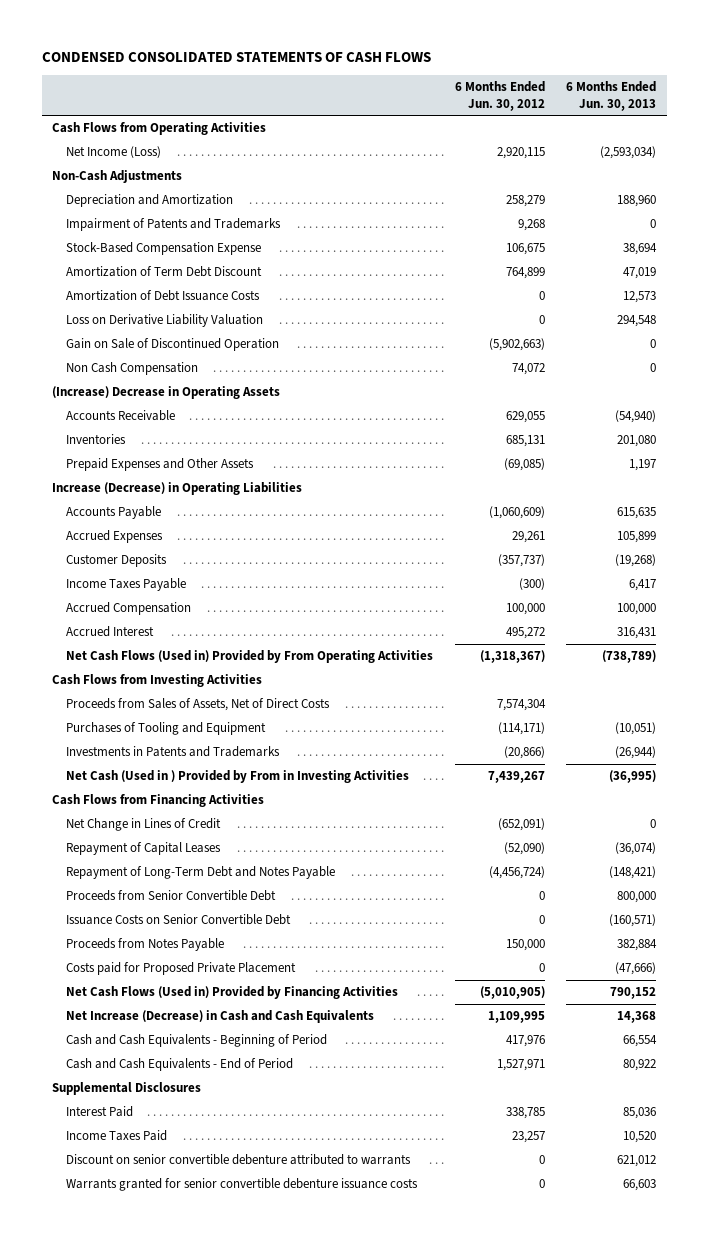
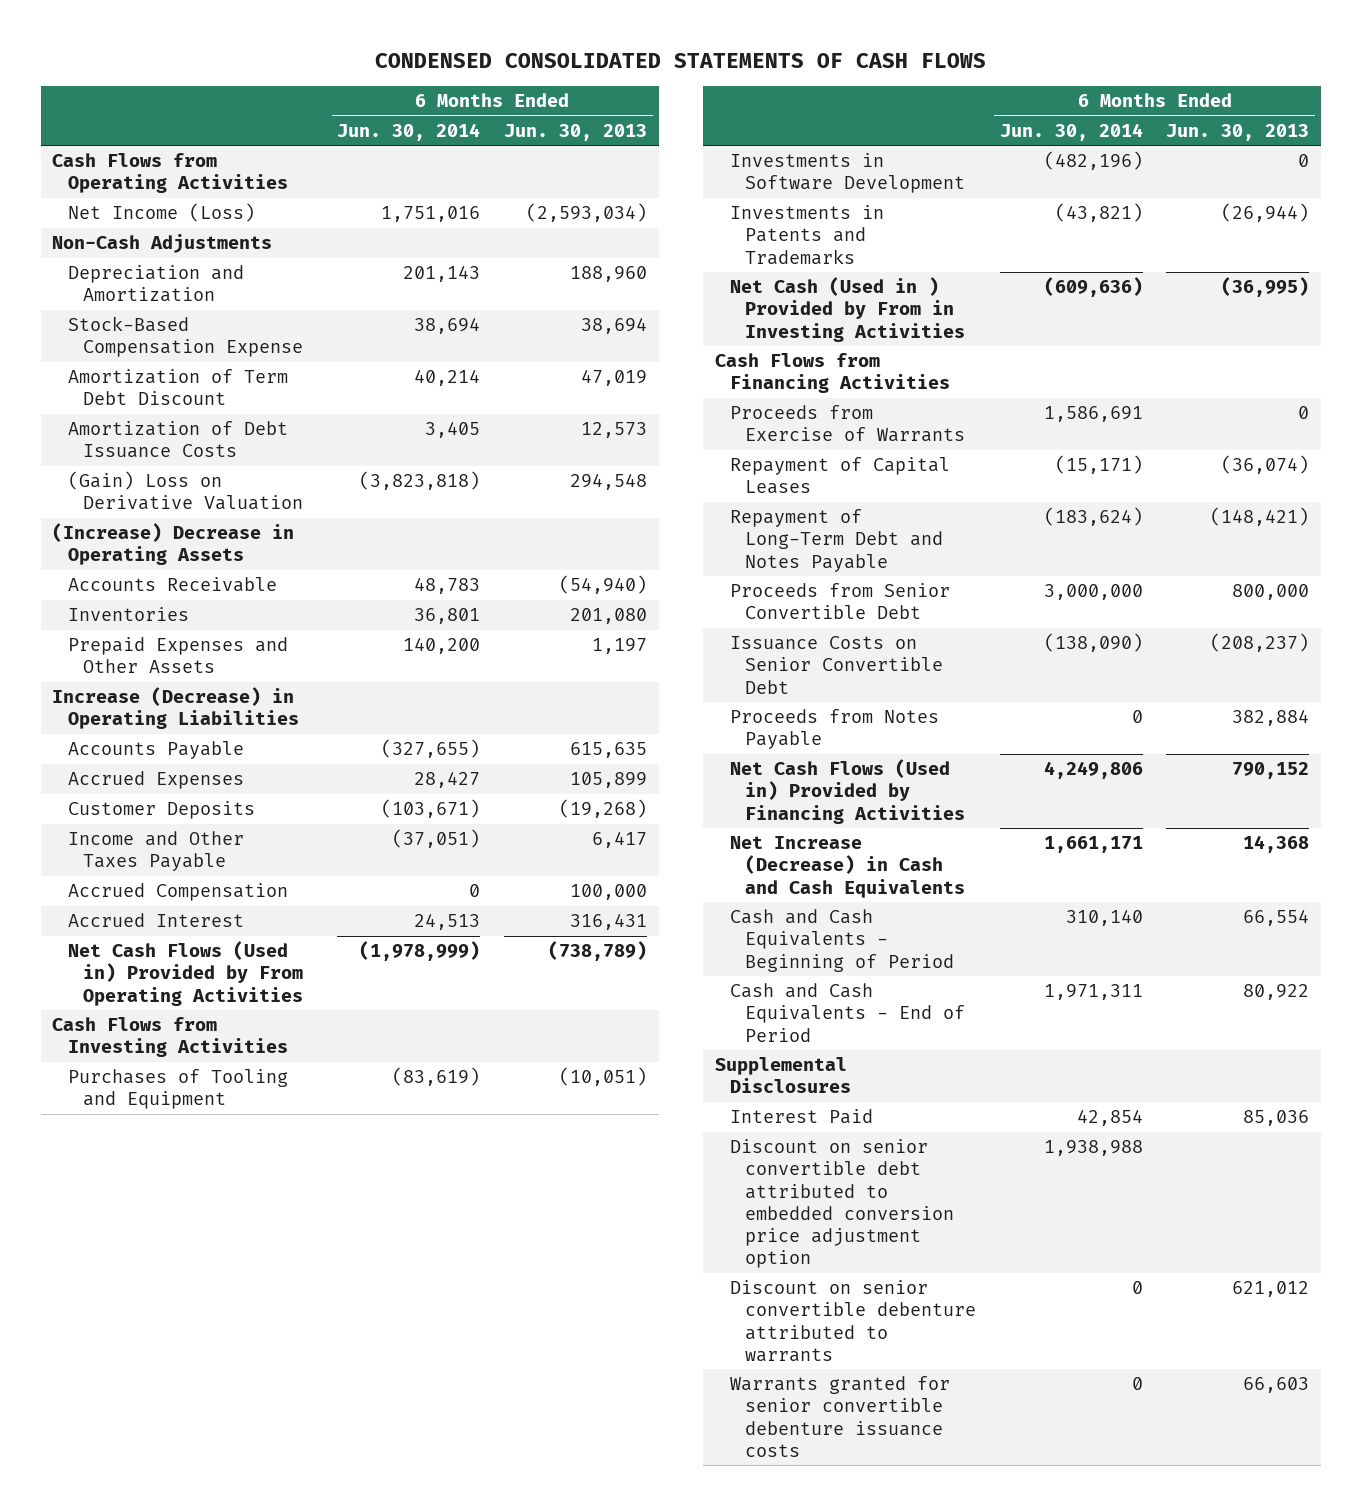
[454,81,545,111] 6 Months Ended Jun. 30, 2012 -> none
none -> [337,122,481,141] Jun. 30, 2014
[66,218,282,232] Impairment of Patents and Trademarks -> none
[66,338,280,352] Gain on Sale of Discontinued Operation -> none
[66,362,199,376] Non Cash Compensation -> none
[66,314,264,328] Loss on Derivative Liability Valuation -> [67,471,304,511] (Gain) Loss on Derivative Valuation
[66,578,187,592] Income Taxes Payable -> [67,831,244,872] Income and Other Taxes Payable
[66,698,331,712] Proceeds from Sales of Assets, Net of Direct Costs -> none
none -> [730,153,966,194] Investments in Software Development
[66,818,222,832] Net Change in Lines of Credit -> none
none -> [730,405,966,443] Proceeds from Exercise of Warrants
[609,914,657,928] (160,571) -> [1210,633,1310,653] (208,237)
[66,962,297,976] Costs paid for Proposed Private Placement -> none
[66,1130,168,1142] Income Taxes Paid -> none
none -> [730,1139,955,1269] Discount on senior convertible debt attributed to embedded conversion price adjustment option

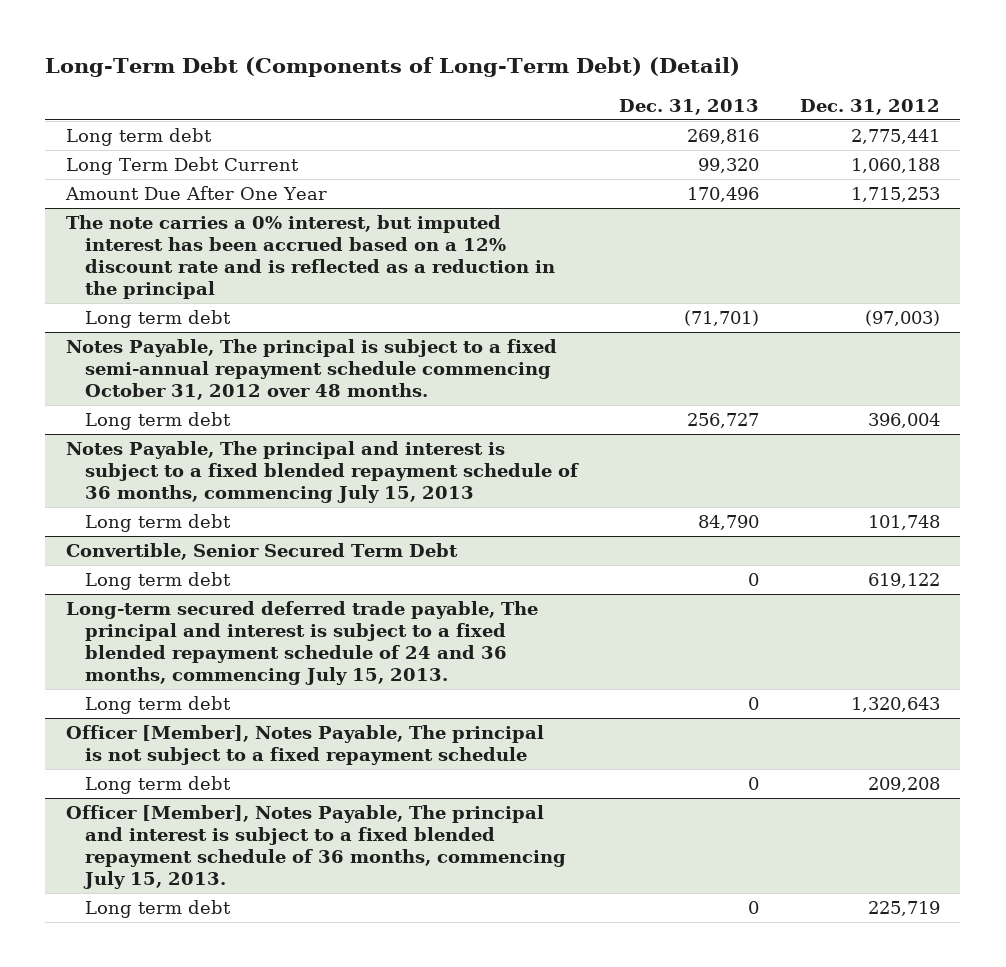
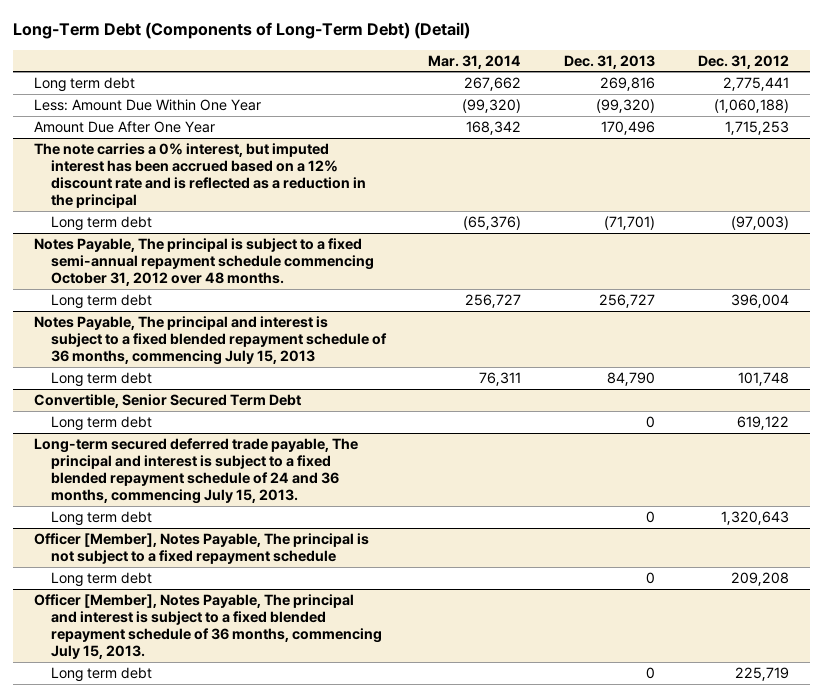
none -> [428,54,522,69] Mar. 31, 2014
[65,157,299,176] Long Term Debt Current -> none
none -> [34,99,262,112] Less: Amount Due Within One Year

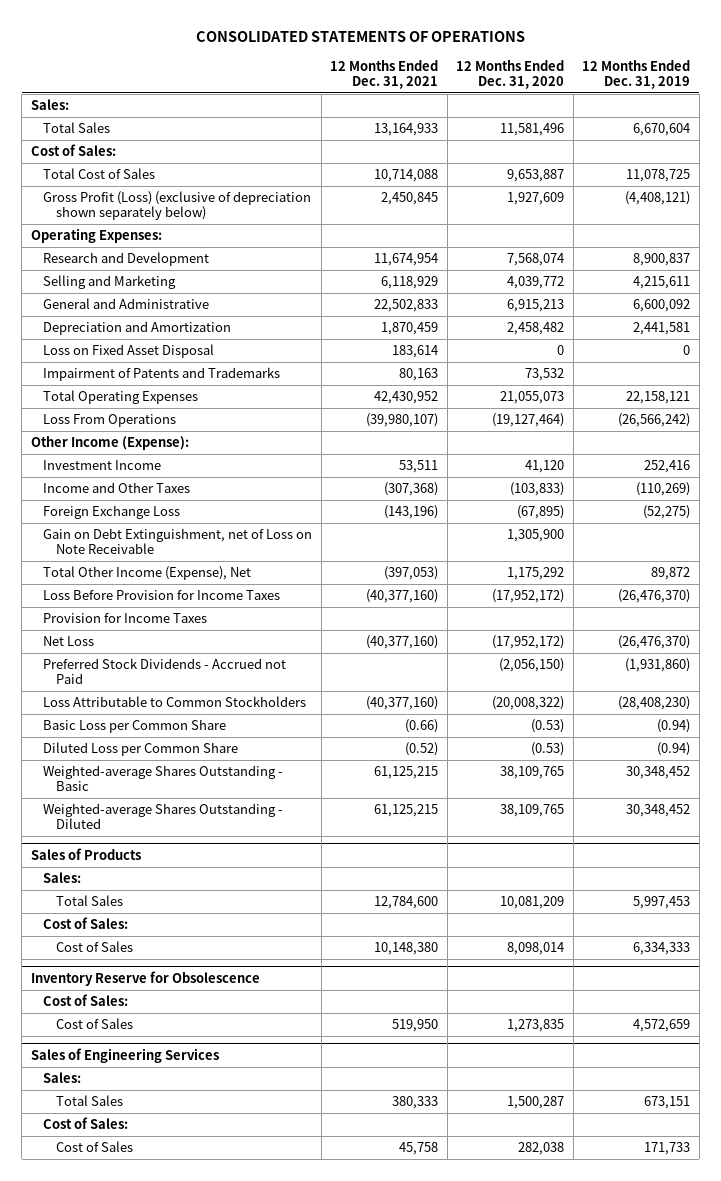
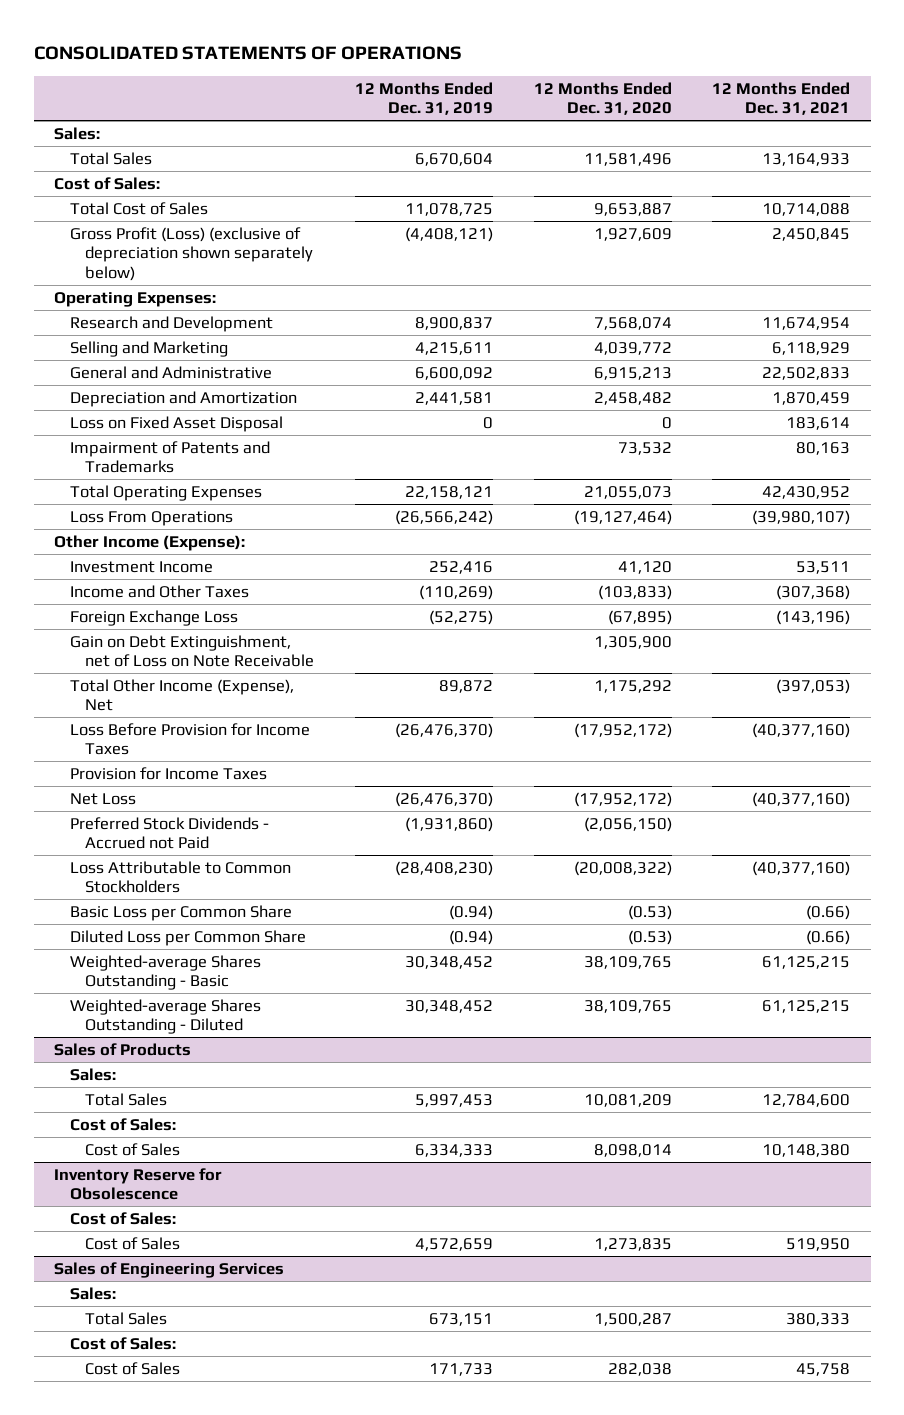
[405,742,439,757] (0.52) -> [806,929,851,945] (0.66)

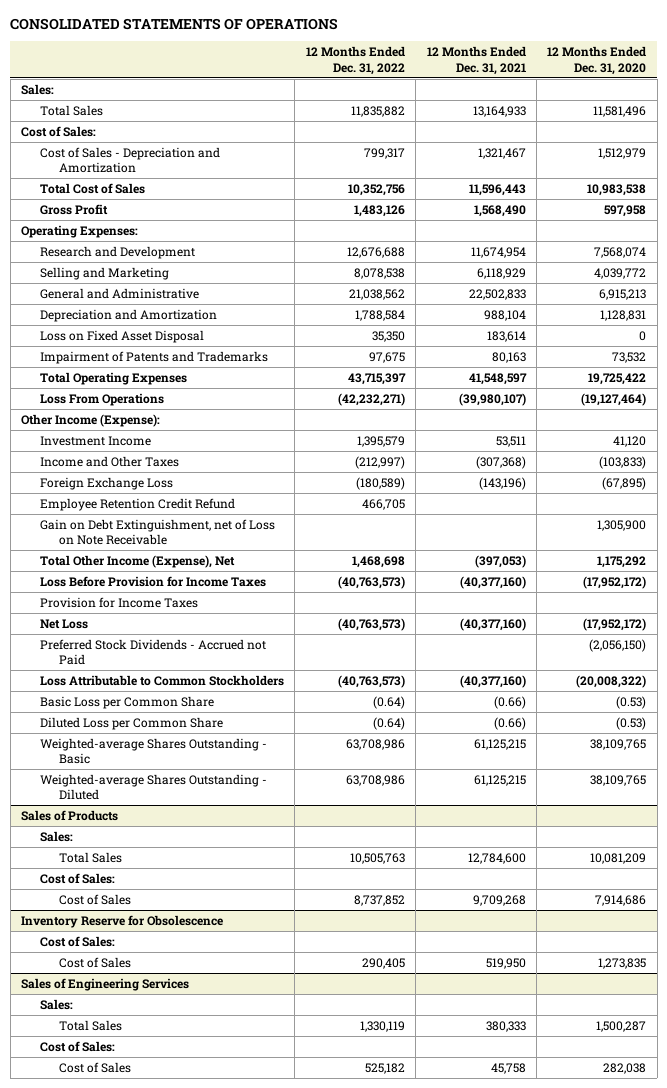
[354,81,493,116] 12 Months Ended Dec. 31, 2019 -> none
none -> [305,45,405,75] 12 Months Ended Dec. 31, 2022
none -> [39,146,220,174] Cost of Sales - Depreciation and Amortization
[593,202,672,216] 9,653,887 -> [587,183,647,196] 10,983,538
[762,202,851,216] 10,714,088 -> [468,183,526,196] 11,596,443
[69,226,314,281] Gross Profit (Loss) (exclusive of depreciation shown separately below) -> [39,203,108,215] Gross Profit
[593,227,672,241] 1,927,609 -> [604,204,647,217] 597,958
[772,227,851,241] 2,450,845 -> [473,204,526,217] 1,568,490
[593,391,672,405] 2,458,482 -> [600,309,647,321] 1,128,831
[772,391,851,405] 1,870,459 -> [483,309,526,321] 988,104
[583,485,672,499] 21,055,073 -> [588,372,647,385] 19,725,422
[762,485,851,499] 42,430,952 -> [468,372,527,385] 41,548,597
none -> [39,497,235,511] Employee Retention Credit Refund
[593,1143,672,1157] 8,098,014 -> [595,894,647,906] 7,914,686
[762,1143,851,1157] 10,148,380 -> [472,894,526,906] 9,709,268

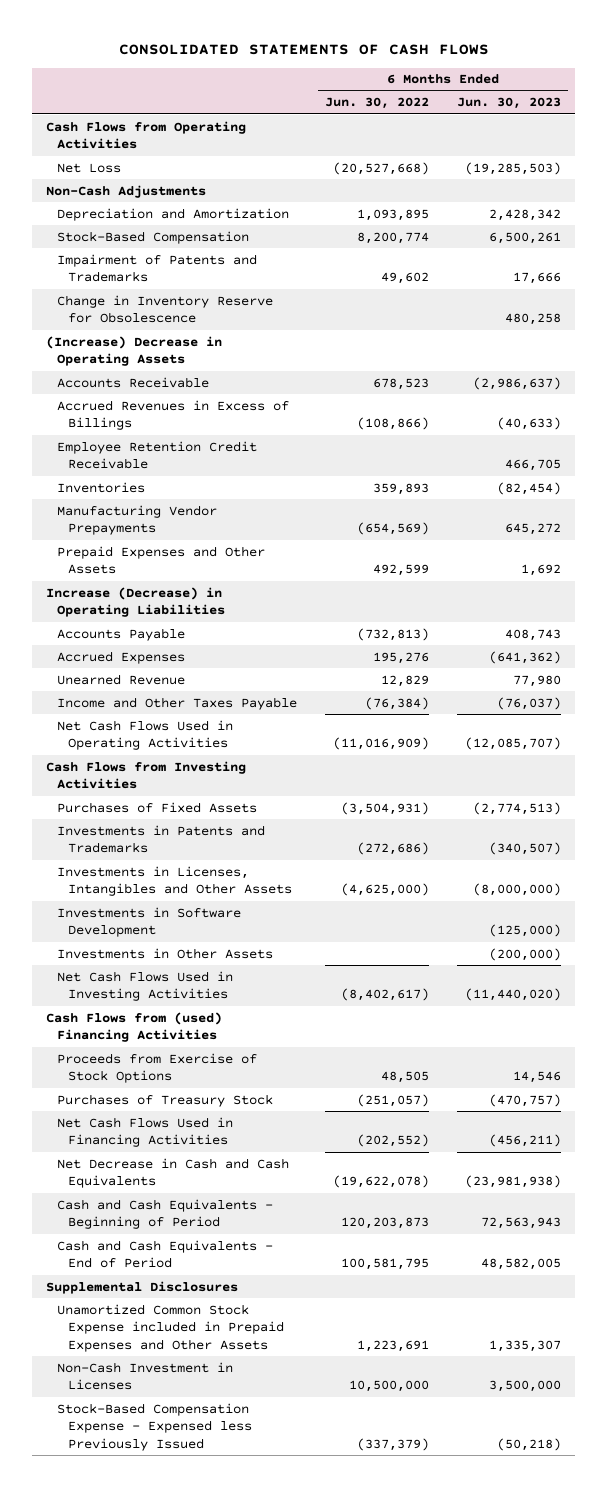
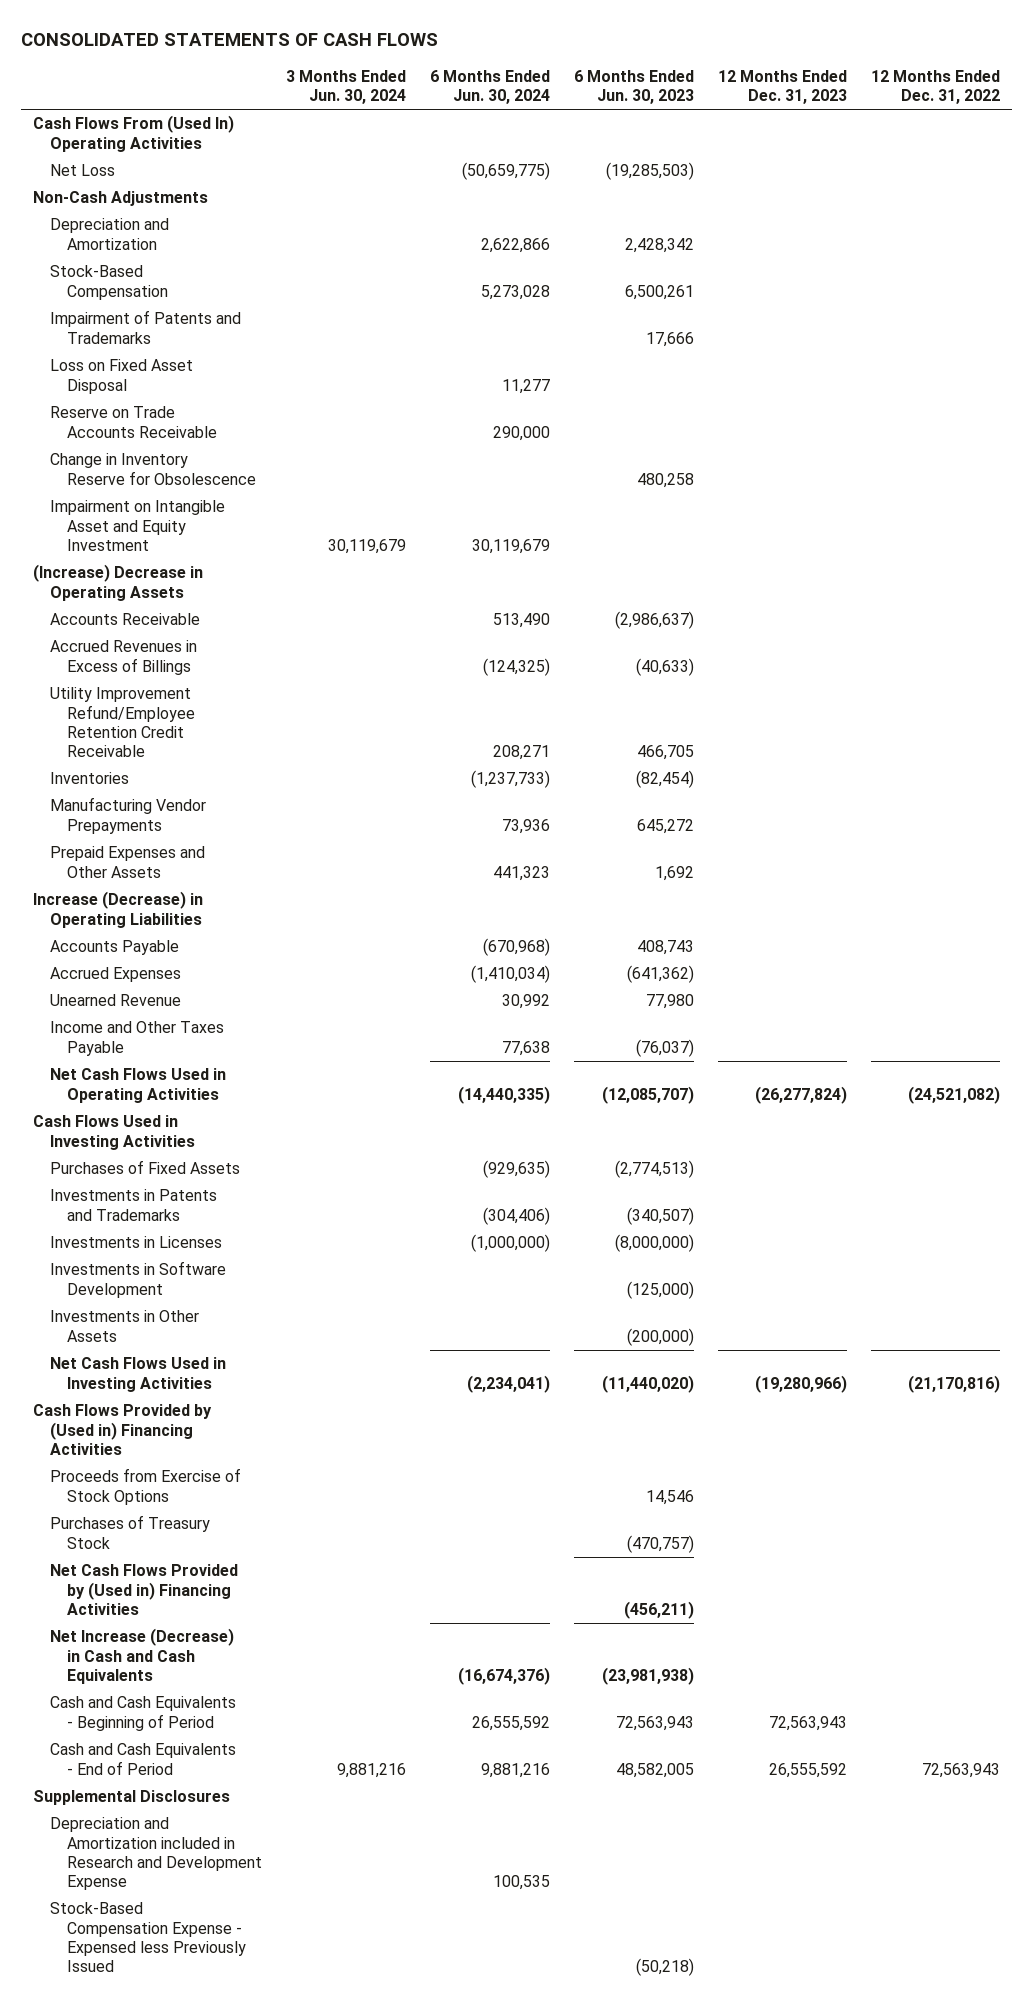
[325,97,430,110] Jun. 30, 2022 -> none
none -> [285,70,406,105] 3 Months Ended Jun. 30, 2024
none -> [429,70,550,105] 6 Months Ended Jun. 30, 2024
none -> [717,70,847,105] 12 Months Ended Dec. 31, 2023
none -> [870,70,1000,105] 12 Months Ended Dec. 31, 2022
[46,120,247,150] Cash Flows from Operating Activities -> [33,115,235,152] Cash Flows From (Used In) Operating Activities
none -> [50,359,194,394] Loss on Fixed Asset Disposal
none -> [50,406,217,438] Reserve on Trade Accounts Receivable
none -> [50,500,226,552] Impairment on Intangible Asset and Equity Investment
[57,440,258,470] Employee Retention Credit Receivable -> [50,687,195,758] Utility Improvement Refund/Employee Retention Credit Receivable
[46,760,247,790] Cash Flows from Investing Activities -> [33,1115,196,1150] Cash Flows Used in Investing Activities
[57,865,292,897] Investments in Licenses, Intangibles and Other Assets -> none
none -> [50,1236,223,1249] Investments in Licenses
[46,1011,223,1043] Cash Flows from (used) Financing Activities -> [33,1404,213,1456] Cash Flows Provided by (Used in) Financing Activities
[57,1116,234,1148] Net Cash Flows Used in Financing Activities -> [50,1564,239,1616] Net Cash Flows Provided by (Used in) Financing Activities
[57,1157,290,1189] Net Decrease in Cash and Cash Equivalents -> [50,1628,235,1685] Net Increase (Decrease) in Cash and Cash Equivalents
[57,1303,284,1353] Unamortized Common Stock Expense included in Prepaid Expenses and Other Assets -> none
[57,1361,234,1391] Non-Cash Investment in Licenses -> none
none -> [50,1817,262,1891] Depreciation and Amortization included in Research and Development Expense

